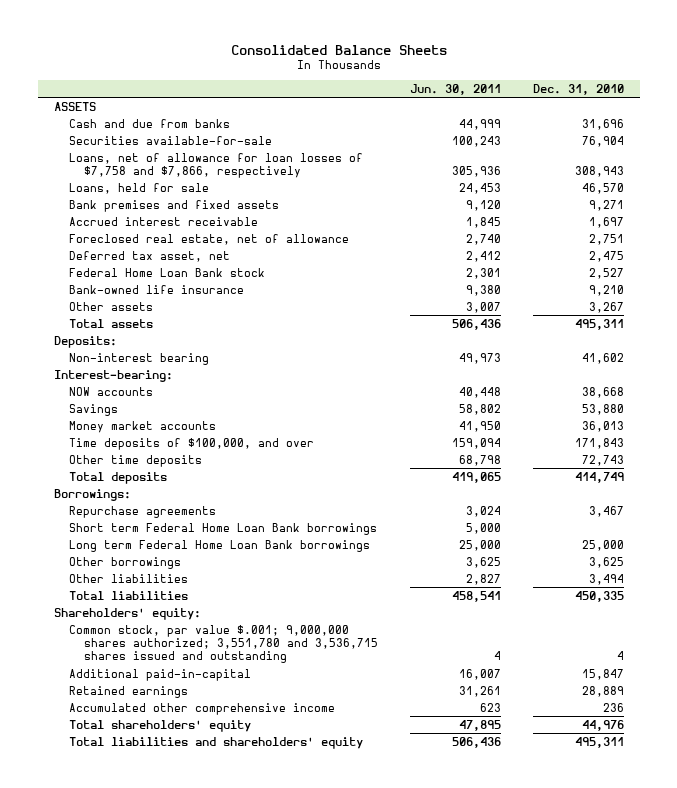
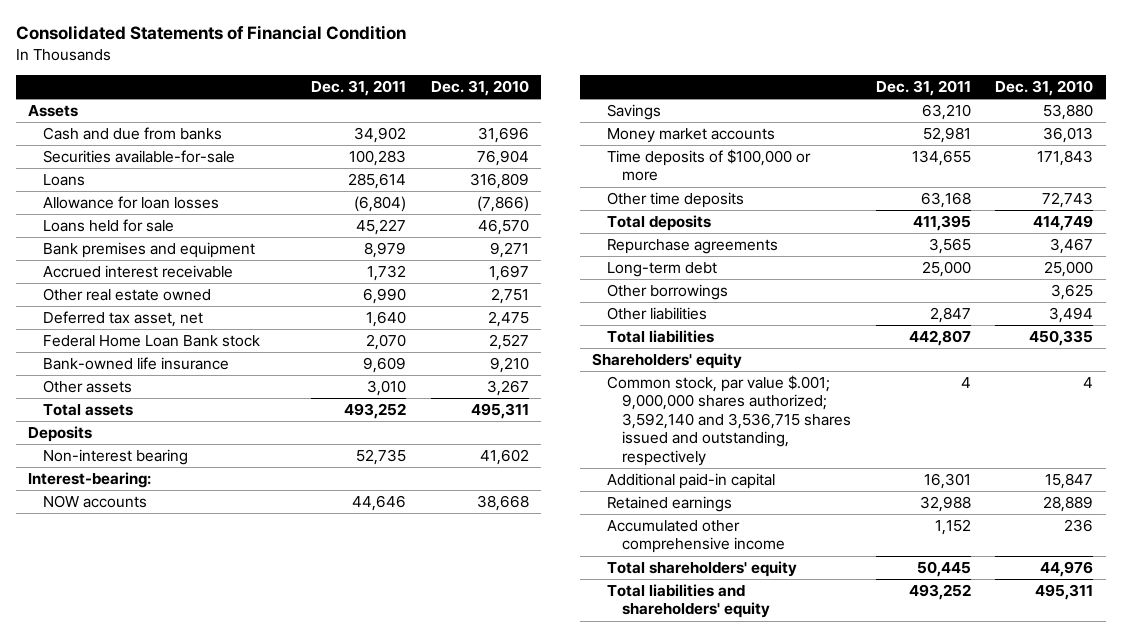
[230,44,447,55] Consolidated Balance Sheets -> [15,25,406,41] Consolidated Statements of Financial Condition
[409,83,501,95] Jun. 30, 2011 -> none
none -> [311,80,407,97] Dec. 31, 2011
[53,101,96,111] ASSETS -> [27,104,78,117] Assets
[68,152,363,178] Loans, net of allowance for loan losses of $7,758 and $7,866, respectively -> none
none -> [42,173,85,186] Loans
none -> [42,195,219,209] Allowance for loan losses
[68,182,209,194] Loans, held for sale -> [42,218,174,232] Loans held for sale
[68,199,279,212] Bank premises and fixed assets -> [42,241,255,258] Bank premises and equipment
[68,233,349,245] Foreclosed real estate, net of allowance -> [42,287,211,301] Other real estate owned
[53,335,117,348] Deposits: -> [27,425,92,442] Deposits
[68,437,314,450] Time deposits of $100,000, and over -> [606,148,811,182] Time deposits of $100,000 or more
[53,488,131,501] Borrowings: -> none
[68,522,377,535] Short term Federal Home Loan Bank borrowings -> none
[68,539,370,552] Long term Federal Home Loan Bank borrowings -> none
none -> [606,261,717,277] Long-term debt
[53,607,201,620] Shareholders' equity: -> [591,352,742,369] Shareholders' equity
[68,624,378,664] Common stock, par value $.001; 9,000,000 shares authorized; 3,551,780 and 3,536,715 shares issued and outstanding -> [606,374,851,466] Common stock, par value $.001; 9,000,000 shares authorized; 3,592,140 and 3,536,715 shares issued and outstanding, respectively
[68,668,251,681] Additional paid-in-capital -> [606,472,775,489] Additional paid-in capital

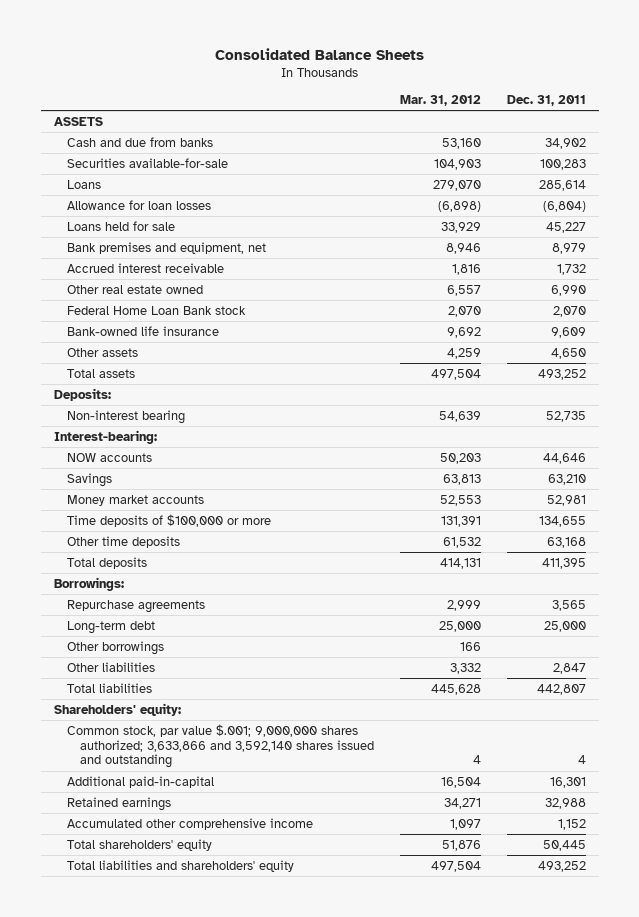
[15,25,406,41] Consolidated Statements of Financial Condition -> [214,47,424,60] Consolidated Balance Sheets
[431,80,530,97] Dec. 31, 2010 -> none
none -> [399,95,481,107] Mar. 31, 2012
[27,104,78,117] Assets -> [53,116,103,126] ASSETS
[42,241,255,258] Bank premises and equipment -> [66,241,266,254] Bank premises and equipment, net
[42,310,203,327] Deferred tax asset, net -> none
[367,379,407,396] 3,010 -> [550,347,586,359] 4,650
[27,425,92,442] Deposits -> [53,387,111,401] Deposits:
none -> [53,576,124,591] Borrowings:
[591,352,742,369] Shareholders' equity -> [53,702,181,716] Shareholders' equity:
[606,374,851,466] Common stock, par value $.001; 9,000,000 shares authorized; 3,592,140 and 3,536,715 shares issued and outstanding, respectively -> [66,723,374,769] Common stock, par value $.001; 9,000,000 shares authorized; 3,633,866 and 3,592,140 shares issued and outstanding
[606,472,775,489] Additional paid-in capital -> [66,775,214,788] Additional paid-in-capital

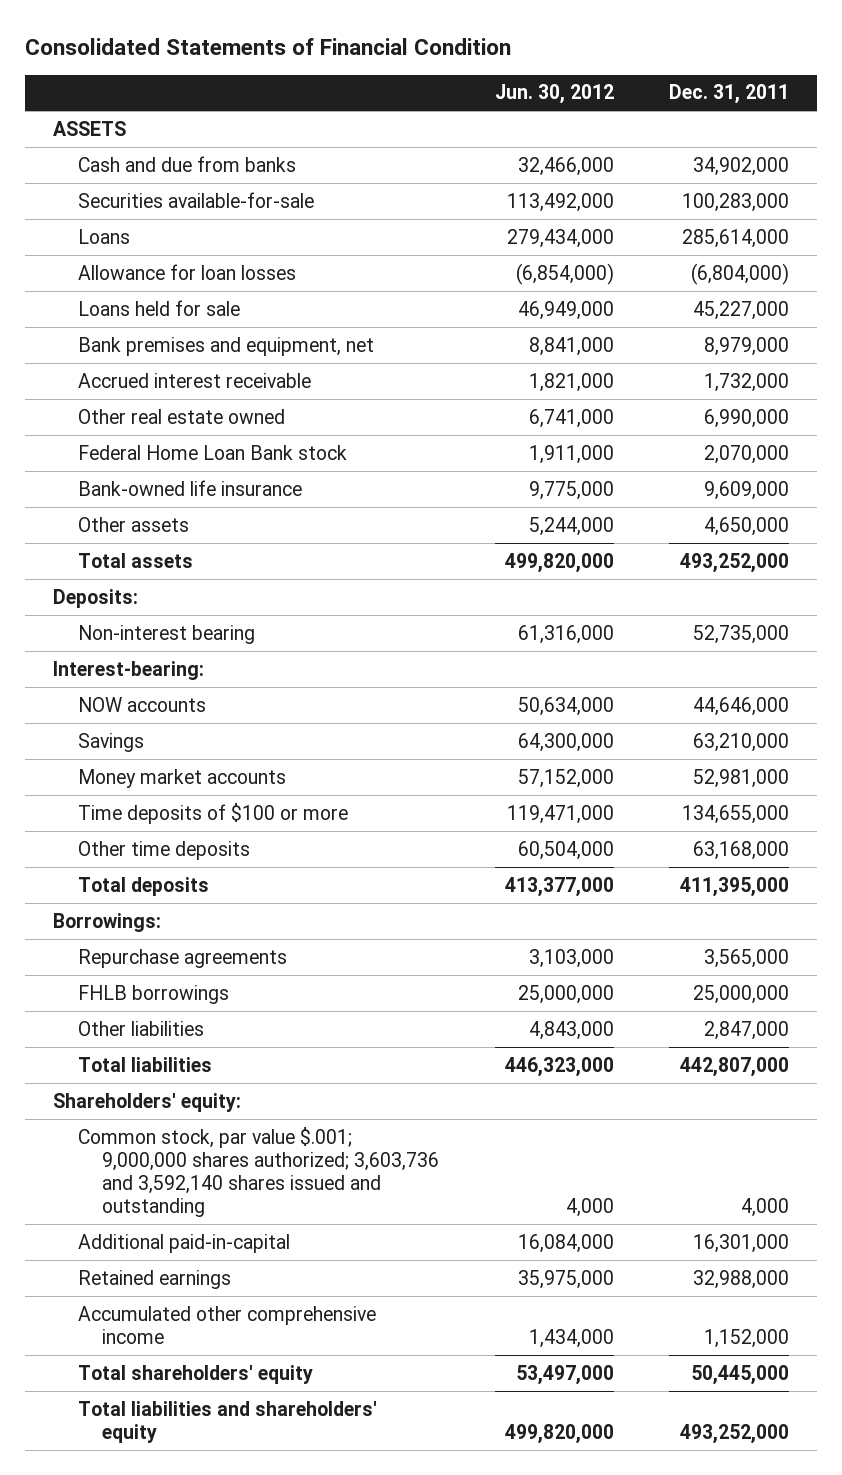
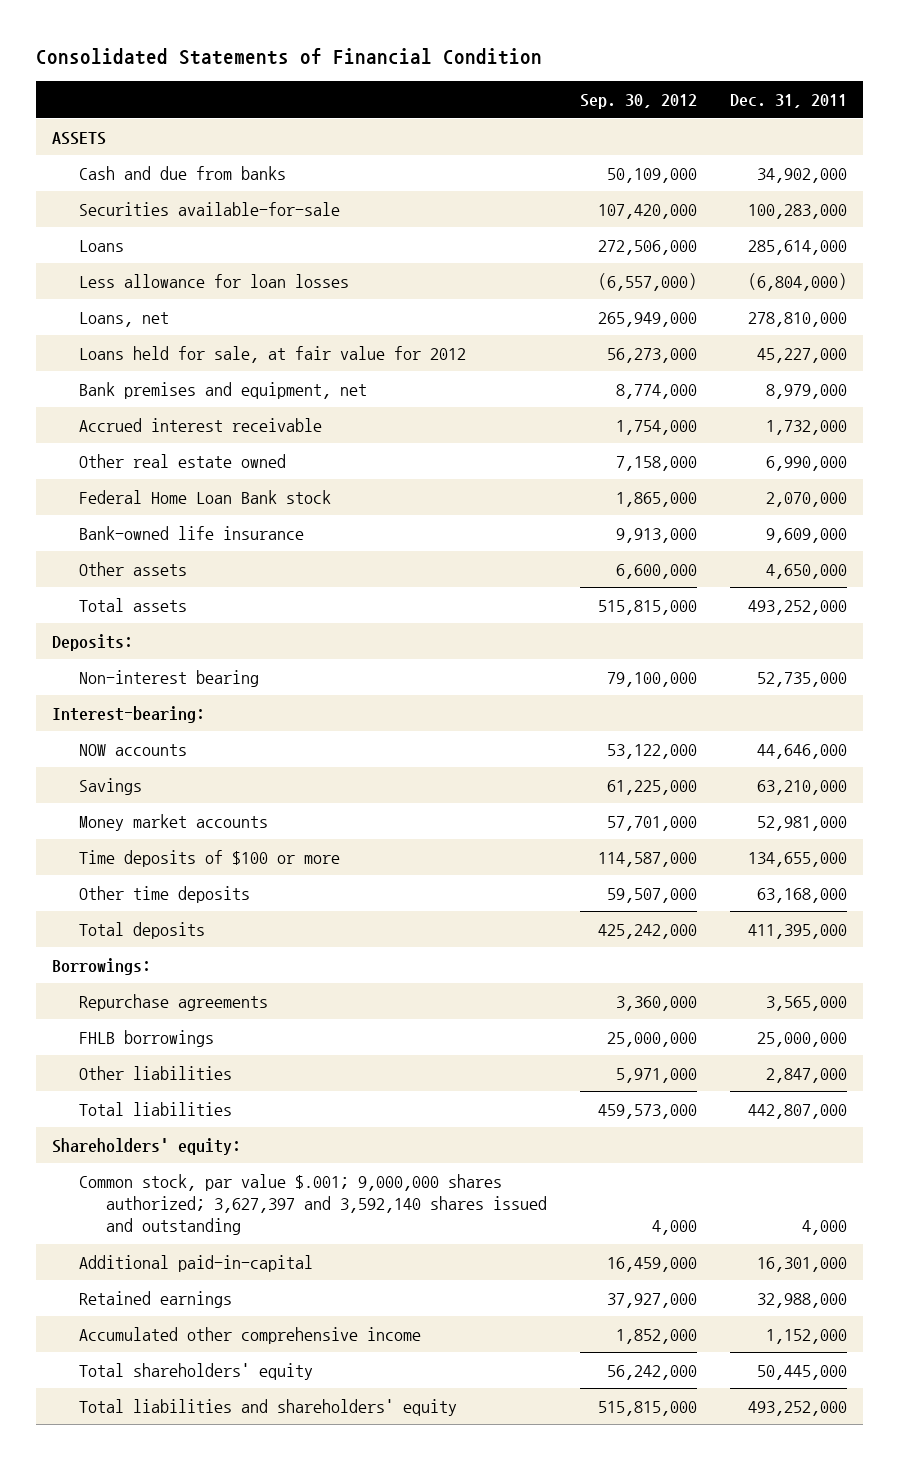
[494,84,614,105] Jun. 30, 2012 -> none
none -> [579,94,697,110] Sep. 30, 2012
none -> [79,273,350,288] Less allowance for loan losses
[77,263,296,280] Allowance for loan losses -> [79,311,170,327] Loans, net
[690,262,789,285] (6,804,000) -> [747,311,847,327] 278,810,000
[77,299,240,316] Loans held for sale -> [79,345,467,363] Loans held for sale, at fair value for 2012
[77,1126,440,1217] Common stock, par value $.001; 9,000,000 shares authorized; 3,603,736 and 3,592,140 shares issued and outstanding -> [79,1173,548,1236] Common stock, par value $.001; 9,000,000 shares authorized; 3,627,397 and 3,592,140 shares issued and outstanding

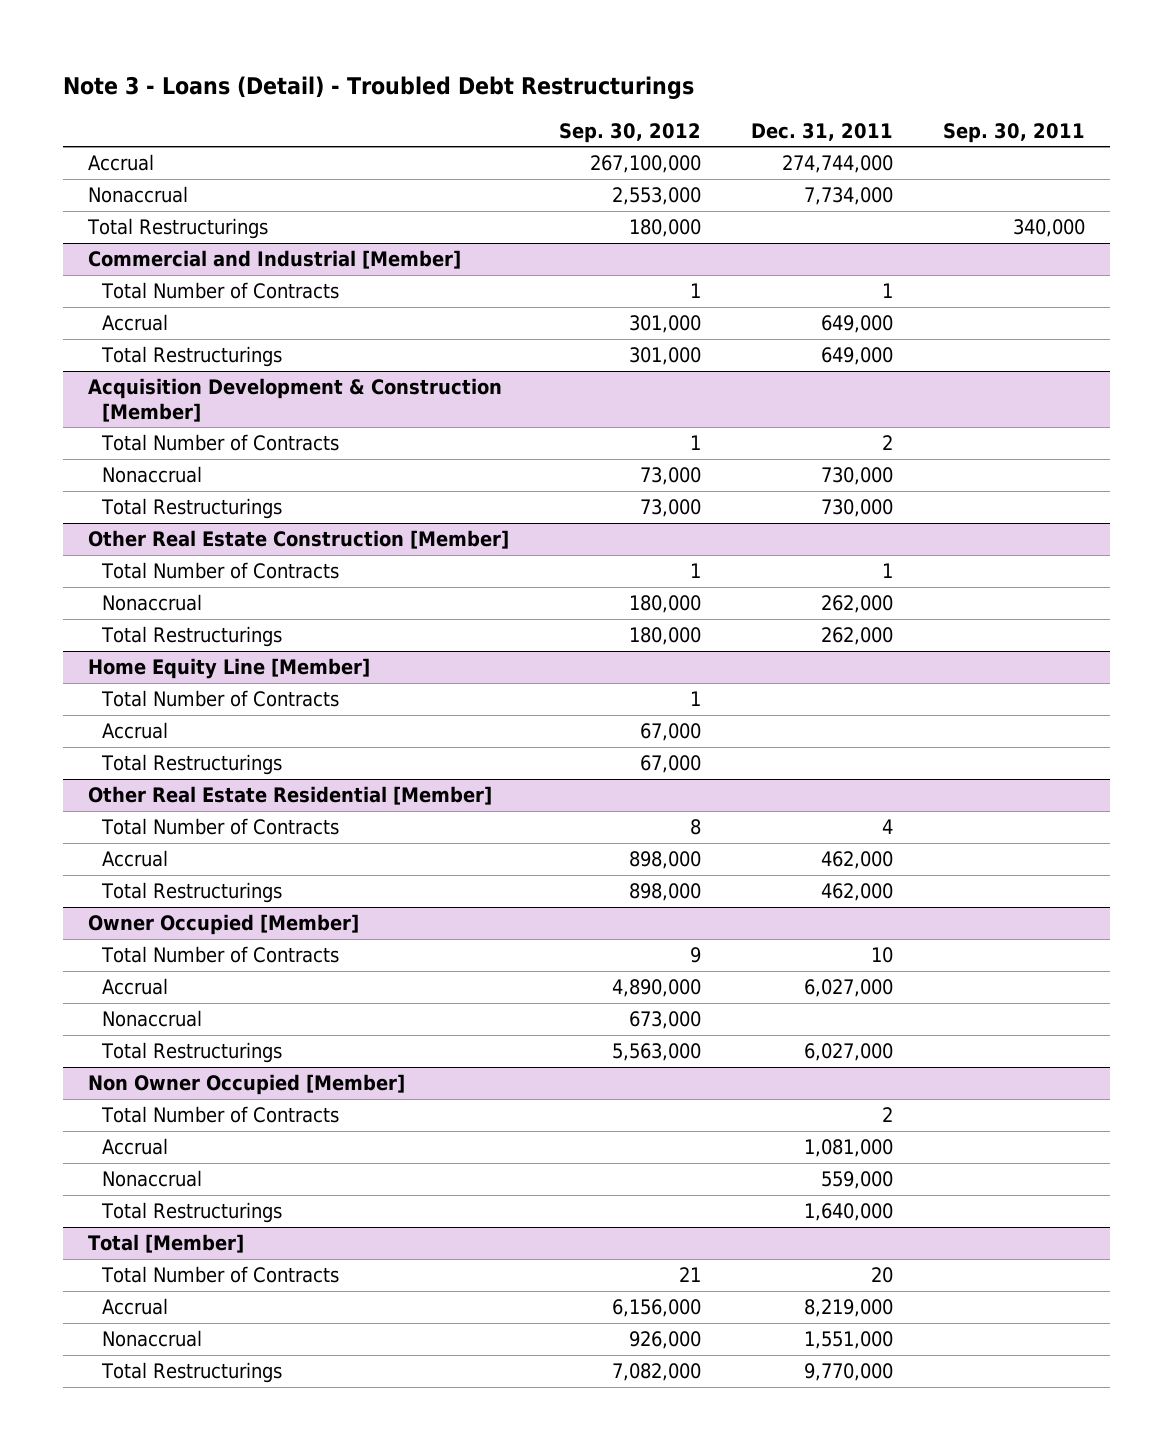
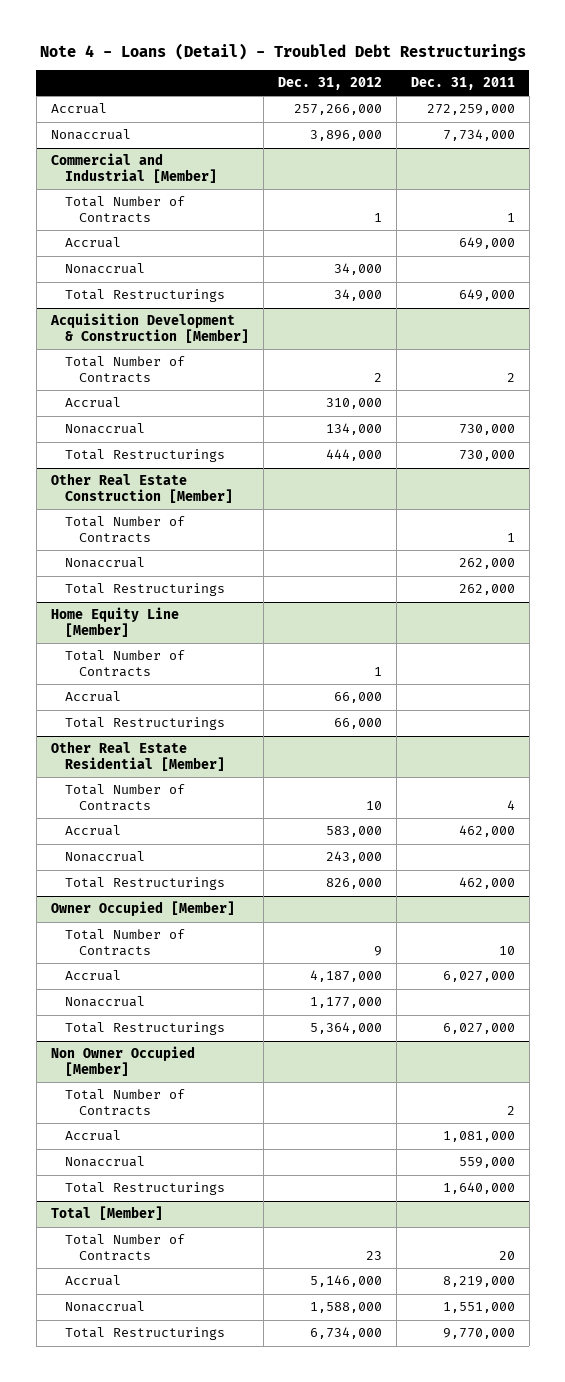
[62,75,694,99] Note 3 - Loans (Detail) - Troubled Debt Restructurings -> [39,42,526,61] Note 4 - Loans (Detail) - Troubled Debt Restructurings
[558,122,701,143] Sep. 30, 2012 -> none
[943,122,1086,143] Sep. 30, 2011 -> none
none -> [277,77,382,91] Dec. 31, 2012
[782,155,894,174] 274,744,000 -> [426,104,515,116] 272,259,000
[86,218,268,240] Total Restructurings -> none
none -> [64,263,145,275] Nonaccrual
none -> [64,397,121,409] Accrual
none -> [64,851,145,863] Nonaccrual

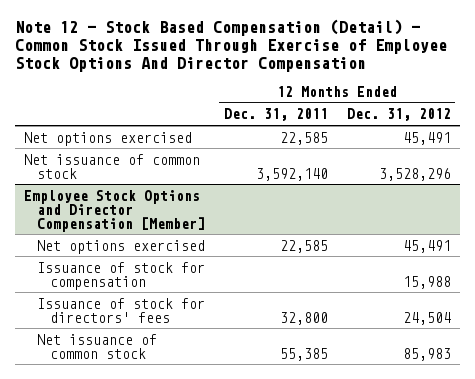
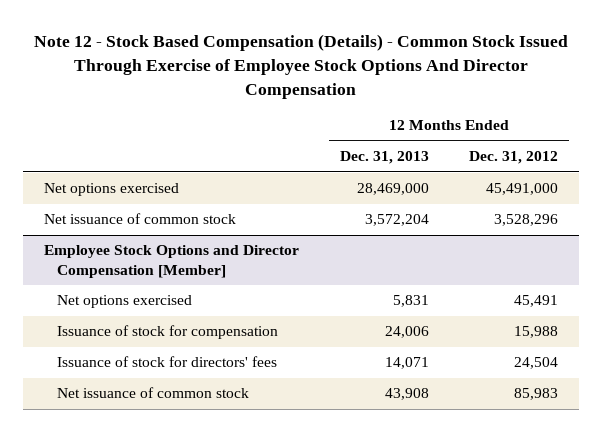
[14,18,447,72] Note 12 - Stock Based Compensation (Detail) - Common Stock Issued Through Exercise of Employee Stock Options And Director Compensation -> [34,34,569,99] Note 12 - Stock Based Compensation (Details) - Common Stock Issued Through Exercise of Employee Stock Options And Director Compensation
[223,108,328,122] Dec. 31, 2011 -> none
none -> [339,151,429,165] Dec. 31, 2013
[402,131,451,145] 45,491 -> [486,183,559,196] 45,491,000

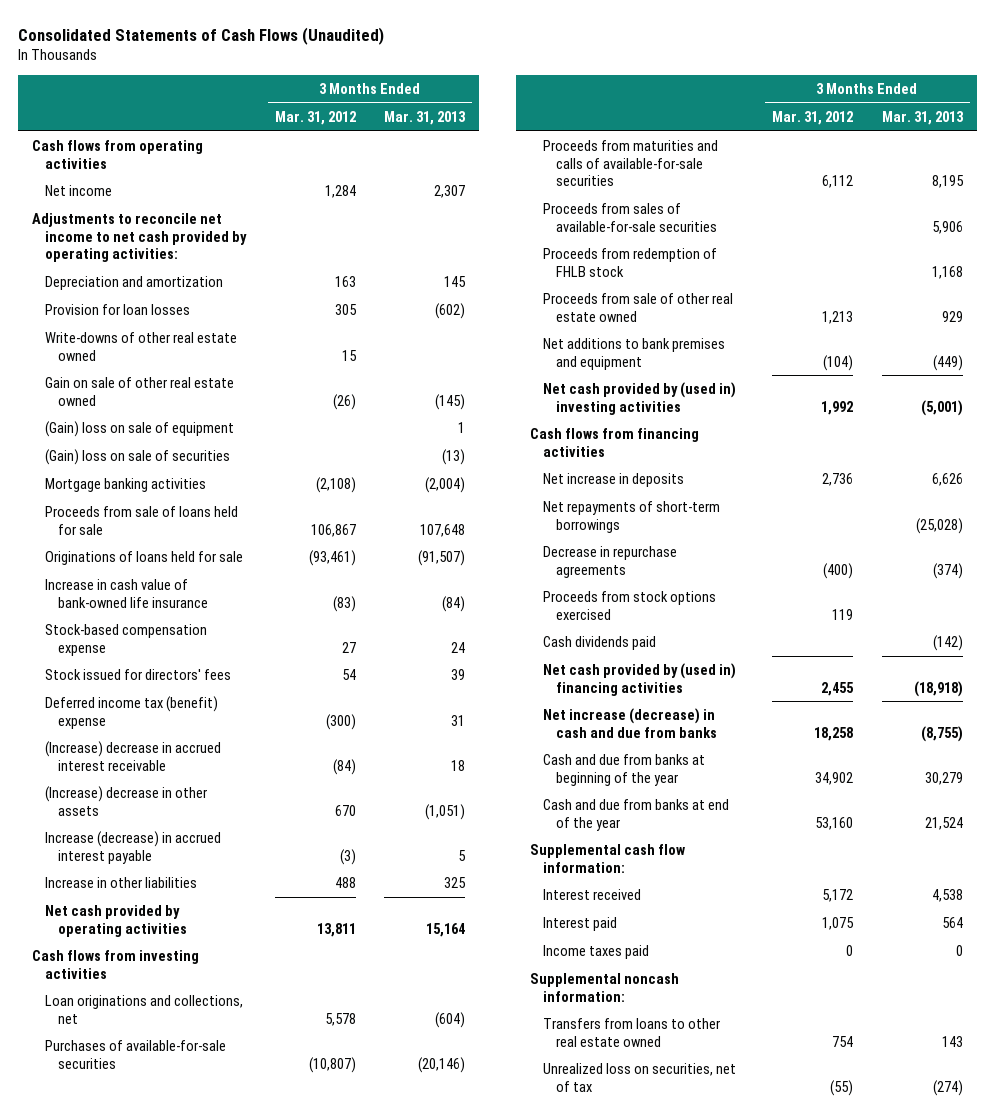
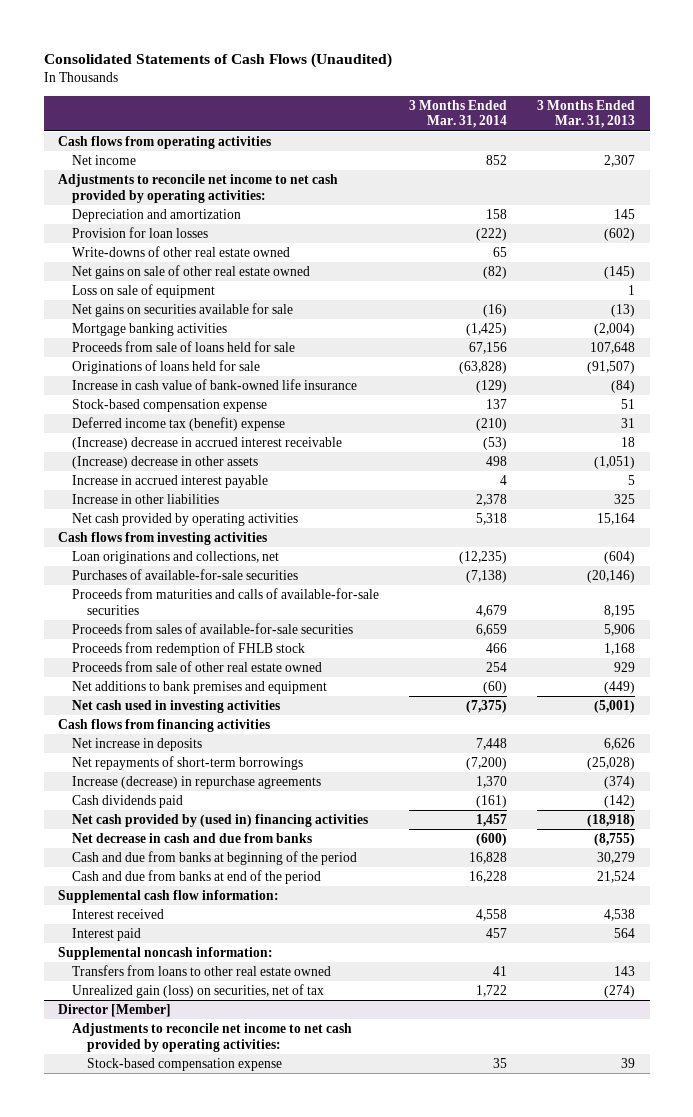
[274,110,356,125] Mar. 31, 2012 -> none
none -> [409,99,508,129] 3 Months Ended Mar. 31, 2014
[45,377,235,406] Gain on sale of other real estate owned -> [72,265,311,280] Net gains on sale of other real estate owned
[45,421,235,438] (Gain) loss on sale of equipment -> [72,284,216,299] Loss on sale of equipment
[45,449,231,466] (Gain) loss on sale of securities -> [72,303,294,318] Net gains on securities available for sale
[45,669,232,681] Stock issued for directors' fees -> none
[451,641,466,653] 24 -> [620,399,635,410] 51
[45,831,222,864] Increase (decrease) in accrued interest payable -> [72,475,269,489] Increase in accrued interest payable
[542,382,736,415] Net cash provided by (used in) investing activities -> [72,700,281,714] Net cash used in investing activities
[542,591,716,620] Proceeds from stock options exercised -> none
[542,546,677,578] Decrease in repurchase agreements -> [72,776,322,790] Increase (decrease) in repurchase agreements
[542,708,717,738] Net increase (decrease) in cash and due from banks -> [72,833,313,844] Net decrease in cash and due from banks
[542,754,705,786] Cash and due from banks at beginning of the year -> [72,851,358,866] Cash and due from banks at beginning of the period
[542,799,729,831] Cash and due from banks at end of the year -> [72,870,322,885] Cash and due from banks at end of the period
[542,945,649,960] Income taxes paid -> none
[542,1063,736,1092] Unrealized loss on securities, net of tax -> [72,984,325,999] Unrealized gain (loss) on securities, net of tax
none -> [58,1004,172,1018] Director [Member]
none -> [72,1023,353,1052] Adjustments to reconcile net income to net cash provided by operating activities:
none -> [86,1058,282,1072] Stock-based compensation expense

